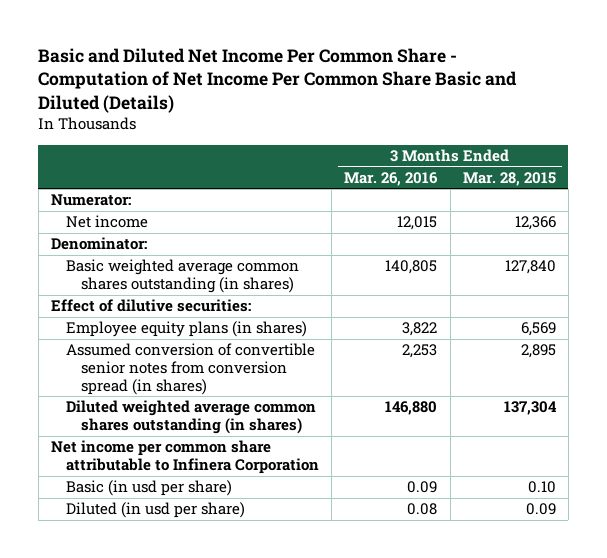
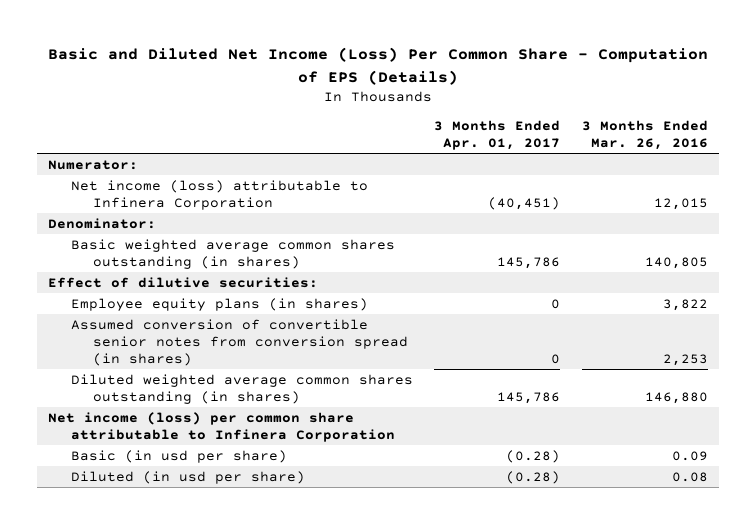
[38,47,518,113] Basic and Diluted Net Income Per Common Share - Computation of Net Income Per Common Share Basic and Diluted (Details) -> [48,47,709,85] Basic and Diluted Net Income (Loss) Per Common Share - Computation of EPS (Details)
[462,171,556,186] Mar. 28, 2015 -> none
none -> [434,119,561,151] 3 Months Ended Apr. 01, 2017
[65,215,148,229] Net income -> [70,179,368,210] Net income (loss) attributable to Infinera Corporation
[50,440,319,475] Net income per common share attributable to Infinera Corporation -> [47,411,395,442] Net income (loss) per common share attributable to Infinera Corporation

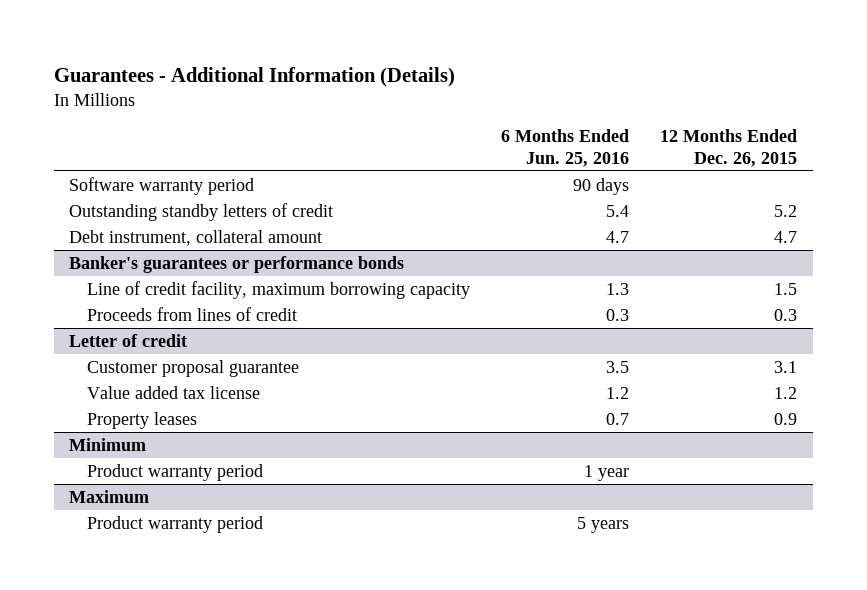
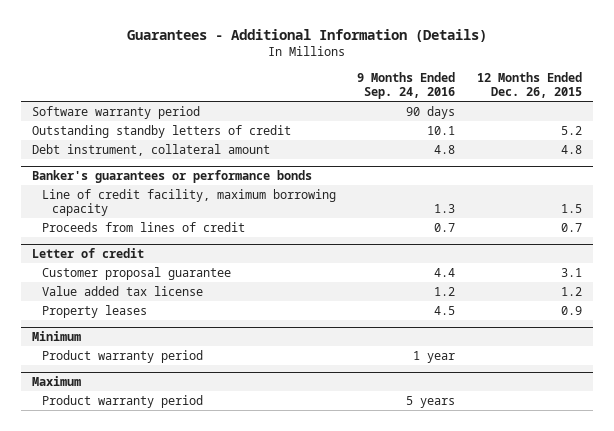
[501,129,630,167] 6 Months Ended Jun. 25, 2016 -> none
none -> [357,71,456,99] 9 Months Ended Sep. 24, 2016
[774,230,798,243] 4.7 -> [561,144,583,154] 4.8
[774,308,798,321] 0.3 -> [561,222,583,232] 0.7

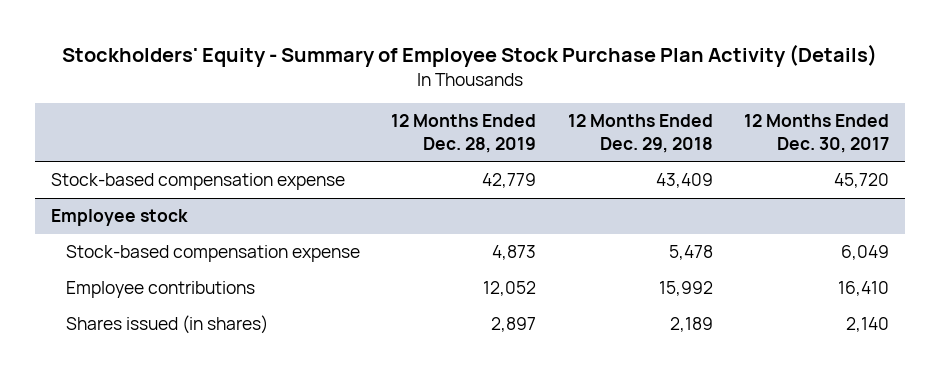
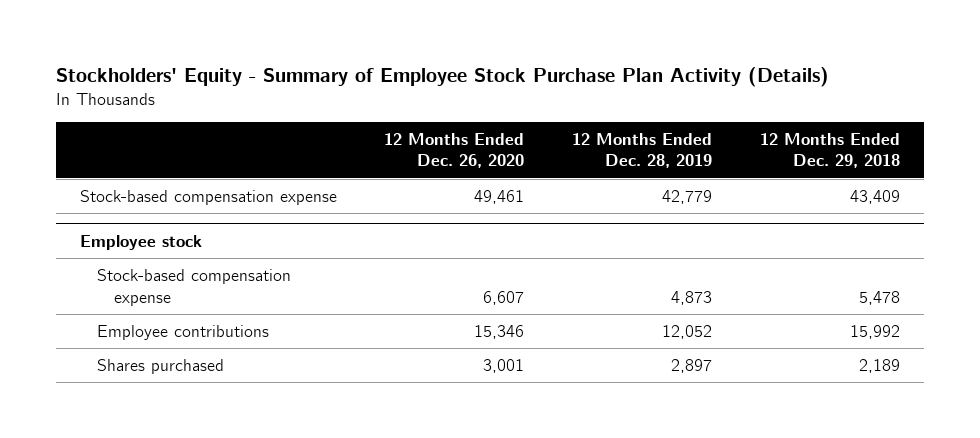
[744,114,890,153] 12 Months Ended Dec. 30, 2017 -> none
none -> [384,132,525,169] 12 Months Ended Dec. 26, 2020
[65,315,268,335] Shares issued (in shares) -> [97,359,225,375] Shares purchased

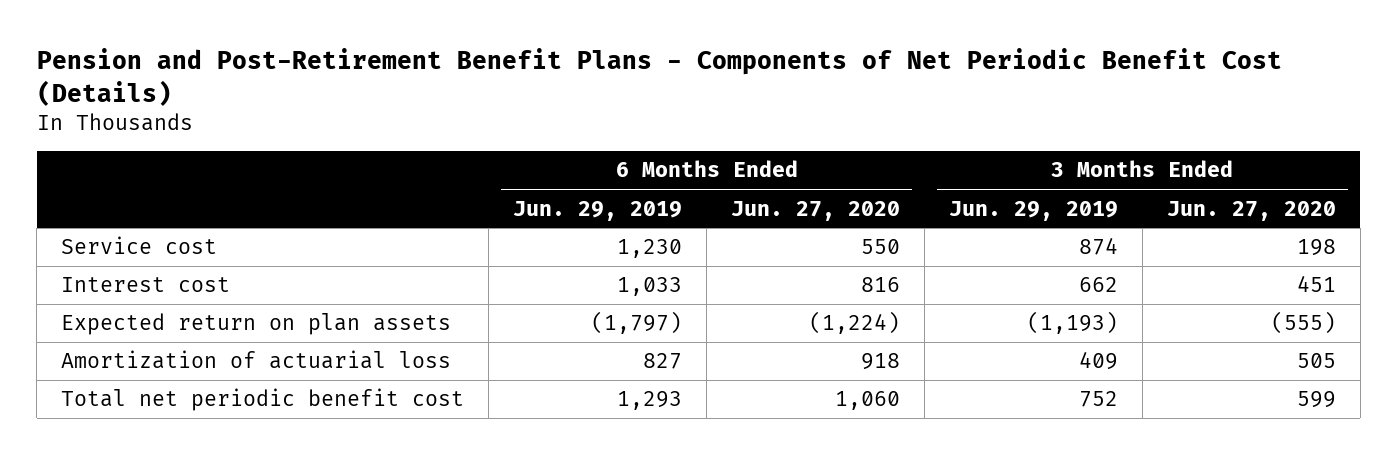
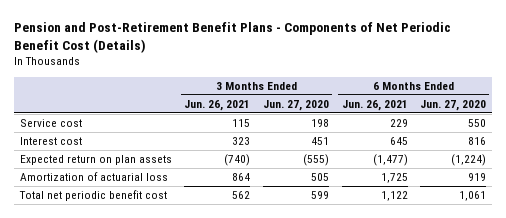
[513,200,683,221] Jun. 29, 2019 -> none
[948,200,1118,221] Jun. 29, 2019 -> none
none -> [184,99,251,111] Jun. 26, 2021
none -> [341,99,408,111] Jun. 26, 2021
[861,353,901,371] 918 -> [468,173,487,182] 919
[835,391,901,411] 1,060 -> [459,191,487,202] 1,061

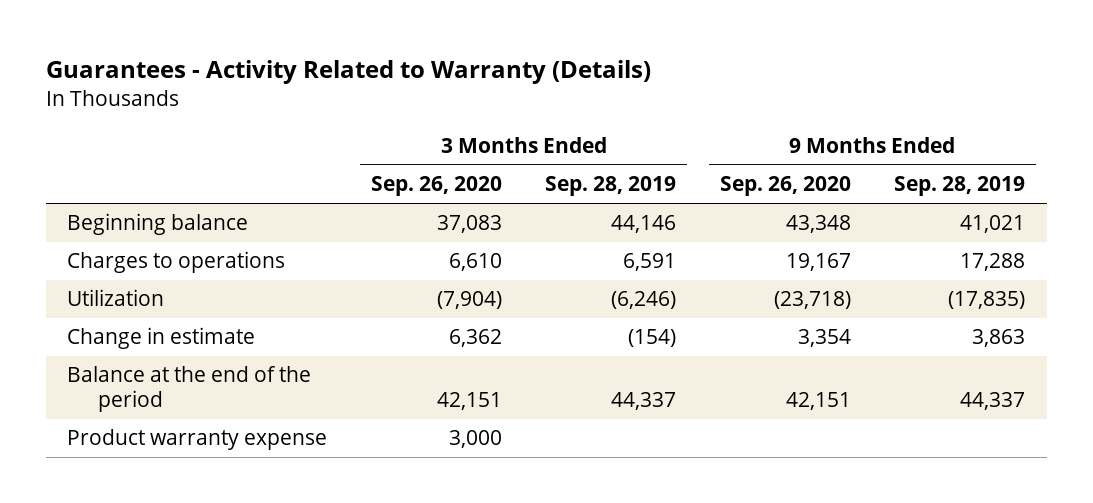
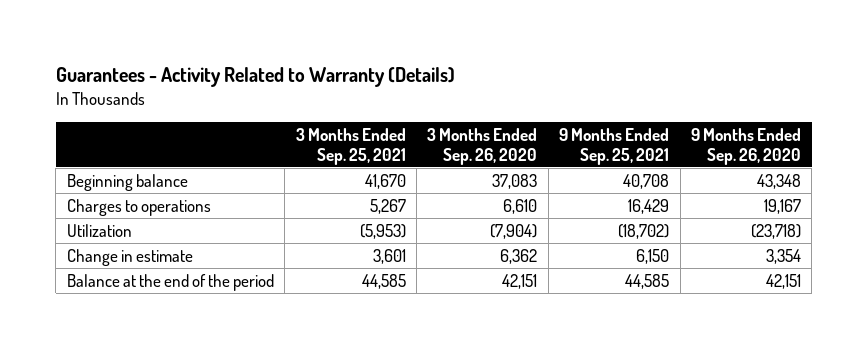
[545,176,677,197] Sep. 28, 2019 -> none
[894,176,1026,197] Sep. 28, 2019 -> none
none -> [295,127,406,165] 3 Months Ended Sep. 25, 2021
none -> [559,127,670,165] 9 Months Ended Sep. 25, 2021
[67,429,328,451] Product warranty expense -> none

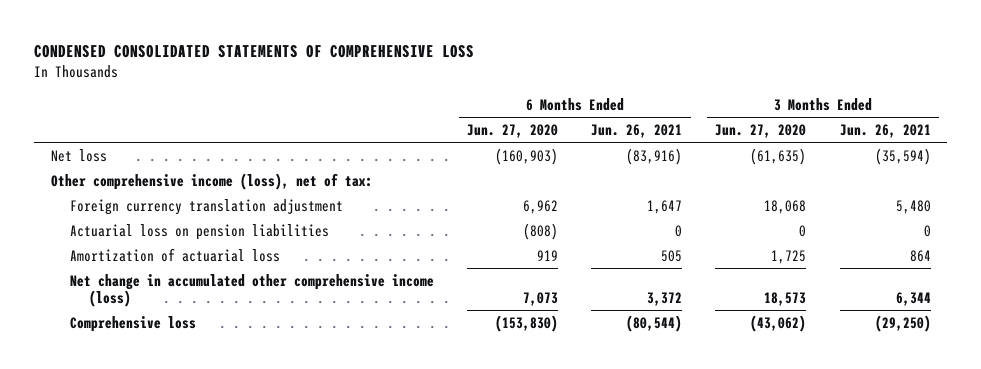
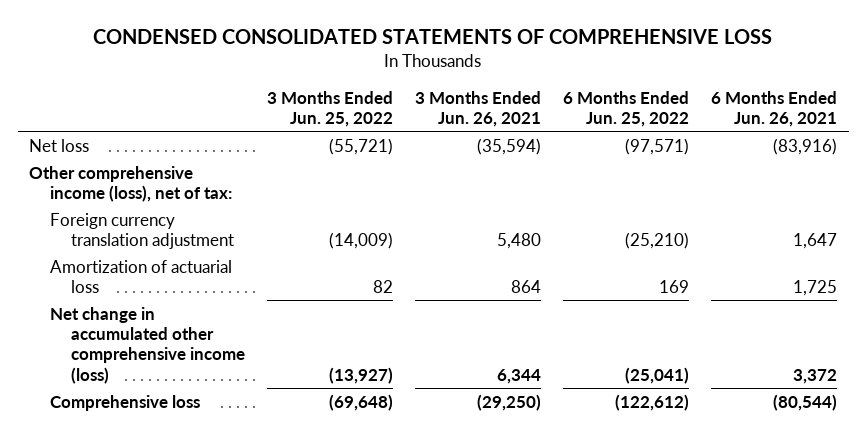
[467,123,559,138] Jun. 27, 2020 -> none
[715,123,807,138] Jun. 27, 2020 -> none
none -> [267,90,394,128] 3 Months Ended Jun. 25, 2022
none -> [563,90,690,128] 6 Months Ended Jun. 25, 2022
[69,223,329,240] Actuarial loss on pension liabilities -> none
[661,249,683,262] 505 -> [793,279,838,296] 1,725

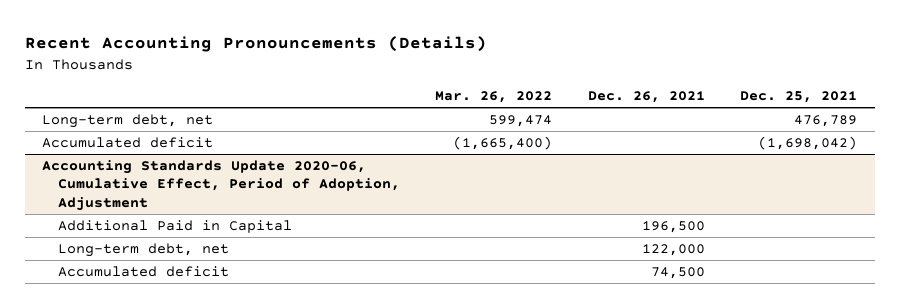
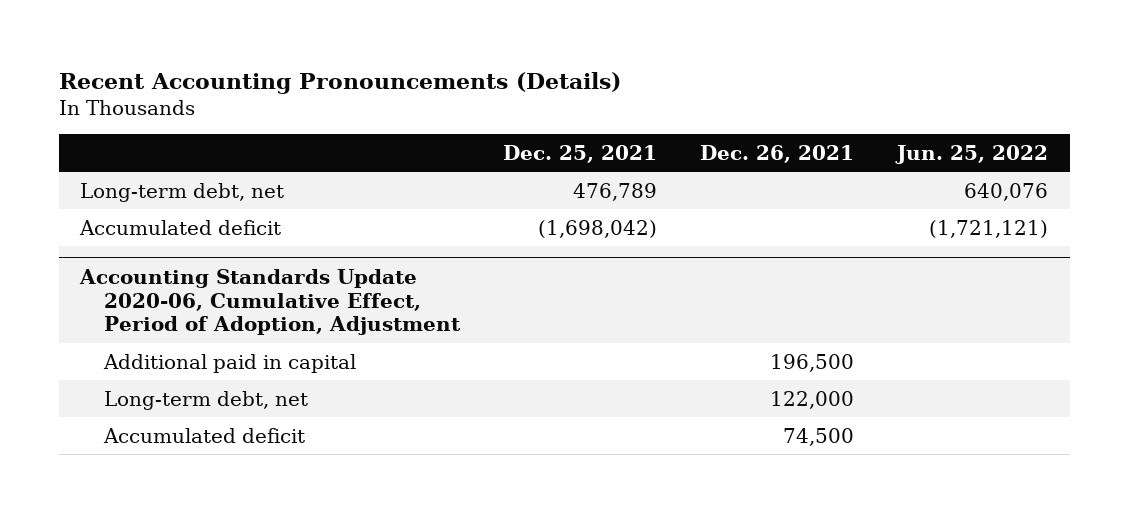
[435,91,553,104] Mar. 26, 2022 -> none
none -> [895,144,1049,164] Jun. 25, 2022
[58,220,293,234] Additional Paid in Capital -> [102,353,356,373] Additional paid in capital

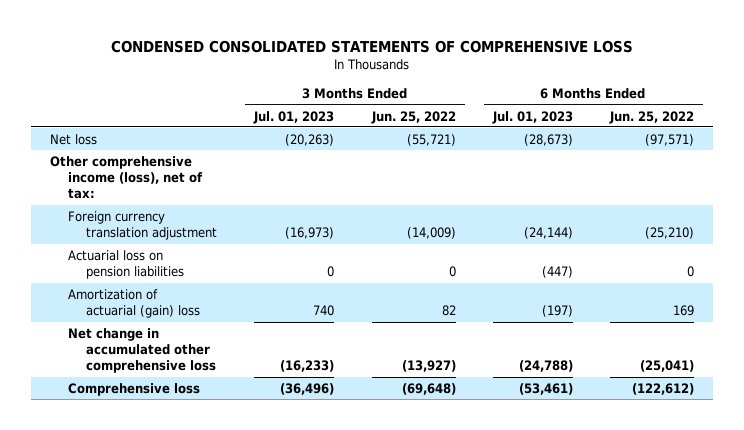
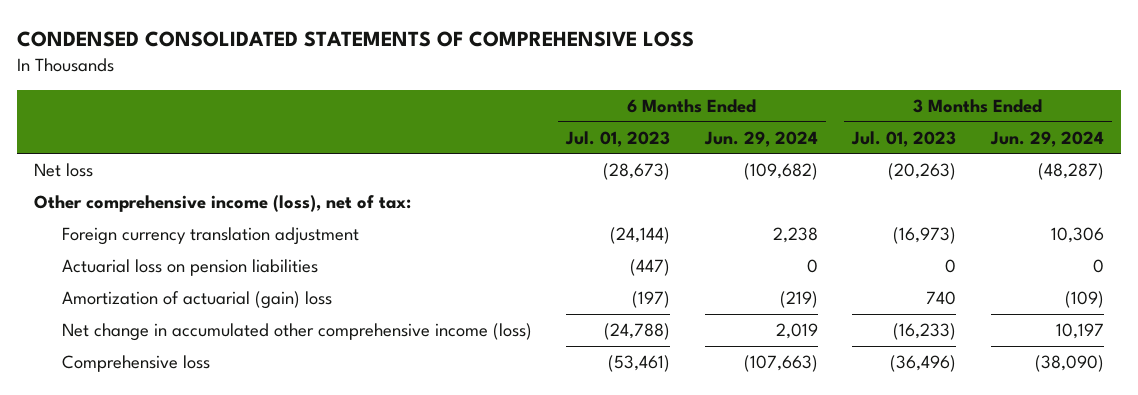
[370,110,456,124] Jun. 25, 2022 -> none
[609,110,695,124] Jun. 25, 2022 -> none
none -> [703,130,818,147] Jun. 29, 2024
none -> [989,130,1104,147] Jun. 29, 2024
[68,327,217,374] Net change in accumulated other comprehensive loss -> [62,323,533,342] Net change in accumulated other comprehensive income (loss)

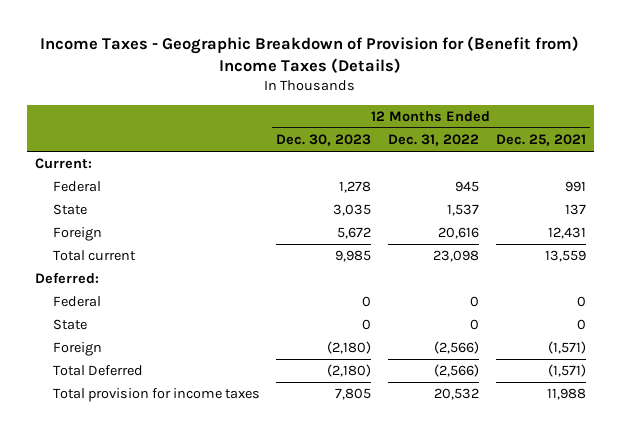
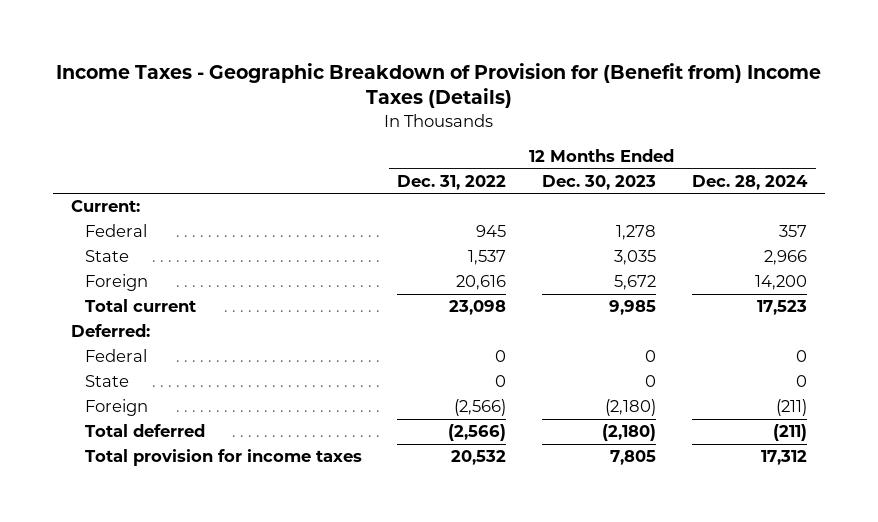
[495,133,586,146] Dec. 25, 2021 -> none
none -> [691,174,808,190] Dec. 28, 2024
[52,365,143,377] Total Deferred -> [84,424,205,438] Total deferred

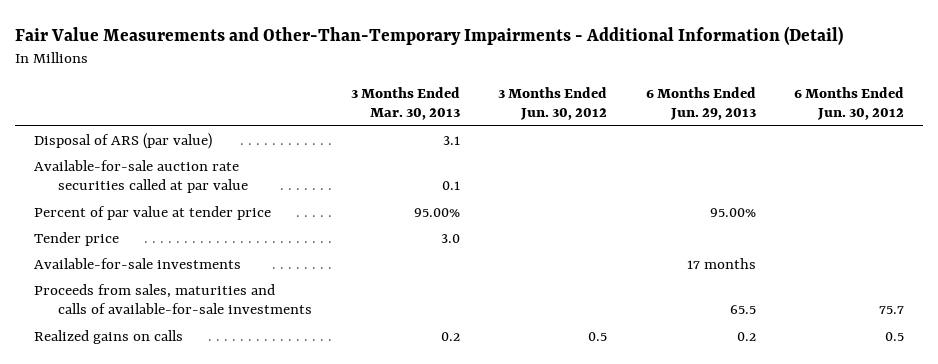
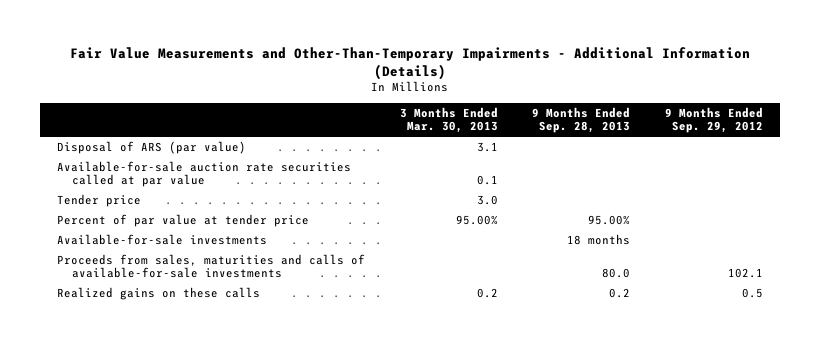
[14,25,843,45] Fair Value Measurements and Other-Than-Temporary Impairments - Additional Information (Detail) -> [69,46,750,80] Fair Value Measurements and Other-Than-Temporary Impairments - Additional Information (Details)
[498,86,608,121] 3 Months Ended Jun. 30, 2012 -> none
[645,86,756,121] 6 Months Ended Jun. 29, 2013 -> none
[793,86,904,121] 6 Months Ended Jun. 30, 2012 -> none
none -> [532,106,631,134] 9 Months Ended Sep. 28, 2013
none -> [664,106,763,134] 9 Months Ended Sep. 29, 2012
[33,205,271,220] Percent of par value at tender price -> [57,213,310,227] Percent of par value at tender price
[33,329,183,344] Realized gains on calls -> [57,286,261,300] Realized gains on these calls

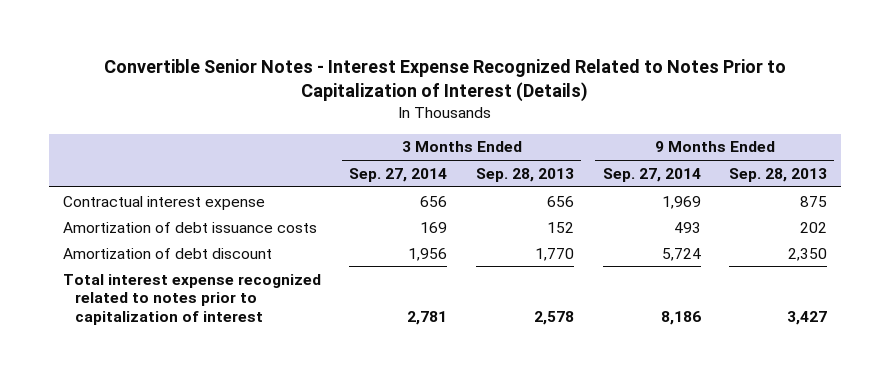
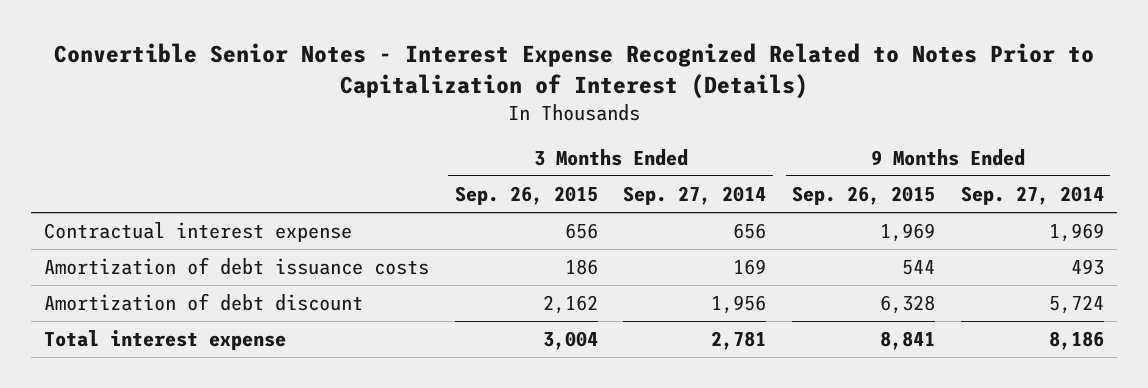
[475,167,574,182] Sep. 28, 2013 -> none
[729,167,828,182] Sep. 28, 2013 -> none
none -> [454,186,598,206] Sep. 26, 2015
none -> [792,186,936,206] Sep. 26, 2015
[62,273,321,325] Total interest expense recognized related to notes prior to capitalization of interest -> [44,330,287,351] Total interest expense

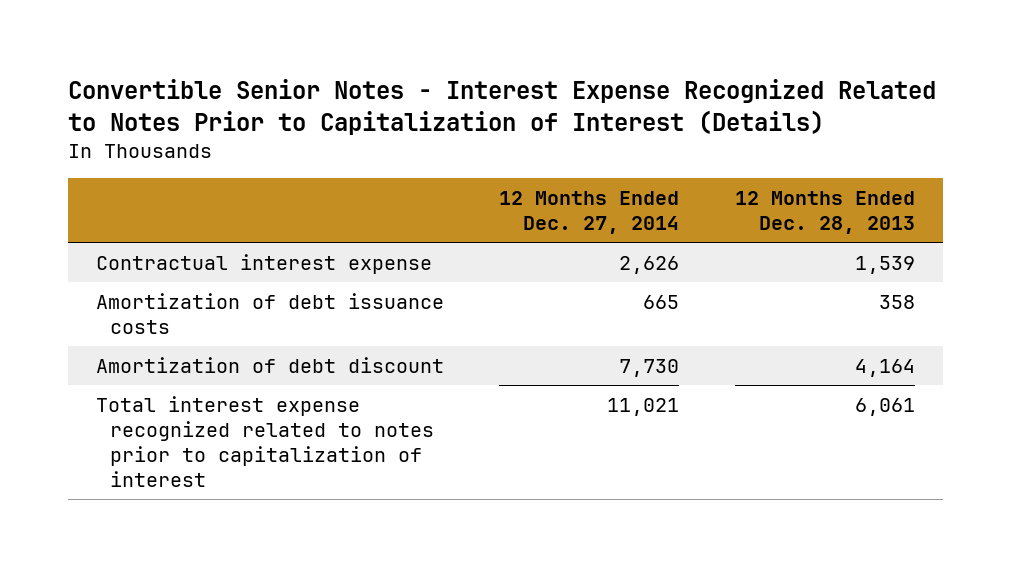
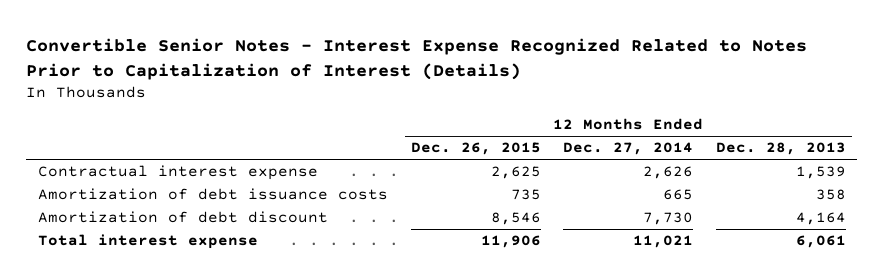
none -> [410,142,541,156] Dec. 26, 2015
[95,395,435,487] Total interest expense recognized related to notes prior to capitalization of interest -> [37,234,258,250] Total interest expense

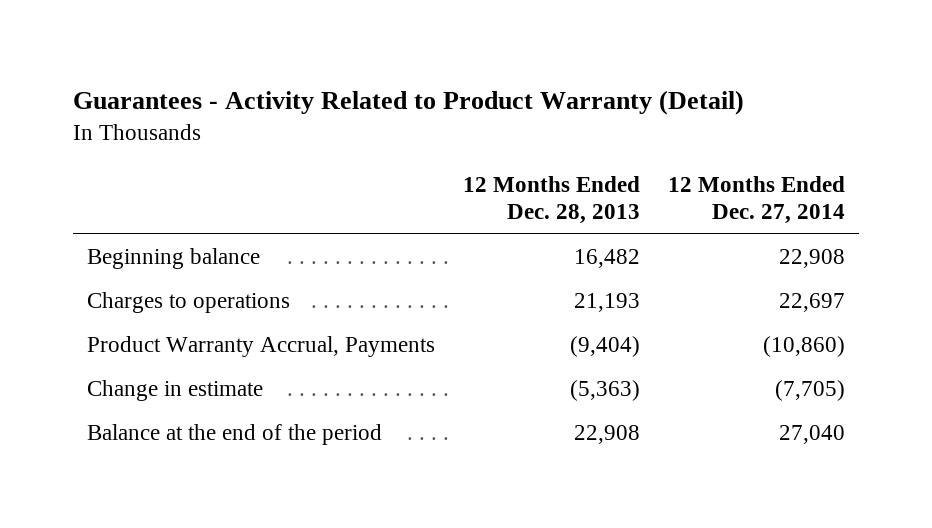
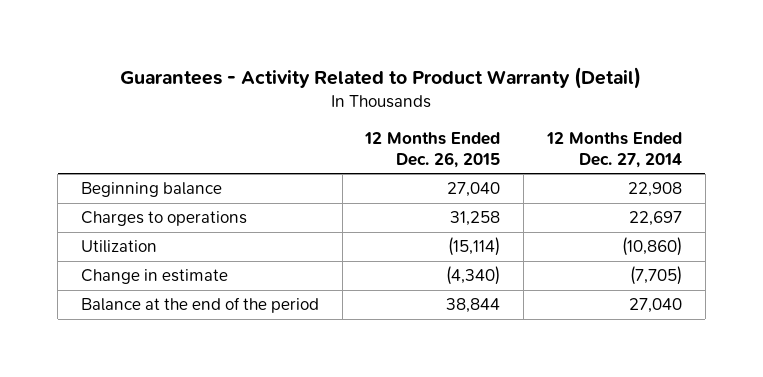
[463,175,641,225] 12 Months Ended Dec. 28, 2013 -> none
none -> [364,132,501,168] 12 Months Ended Dec. 26, 2015
[87,336,436,358] Product Warranty Accrual, Payments -> [80,240,157,254] Utilization

